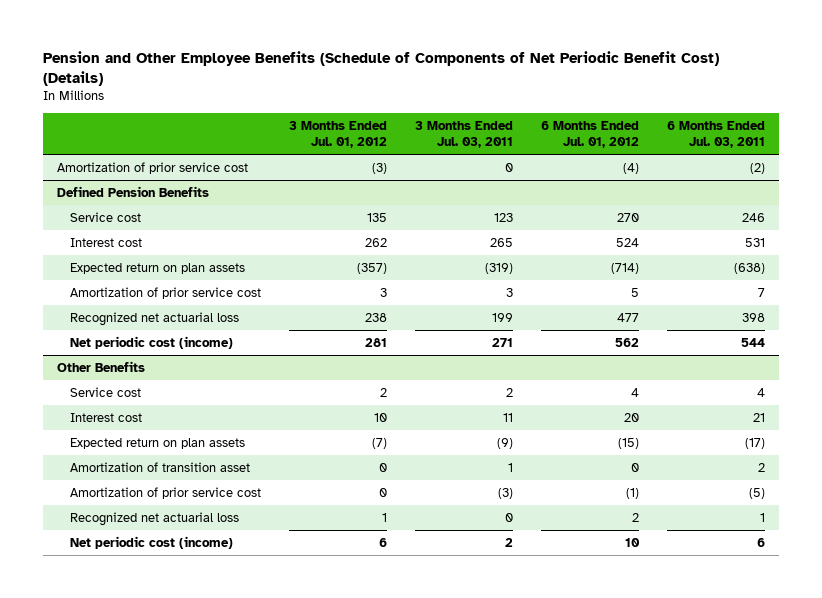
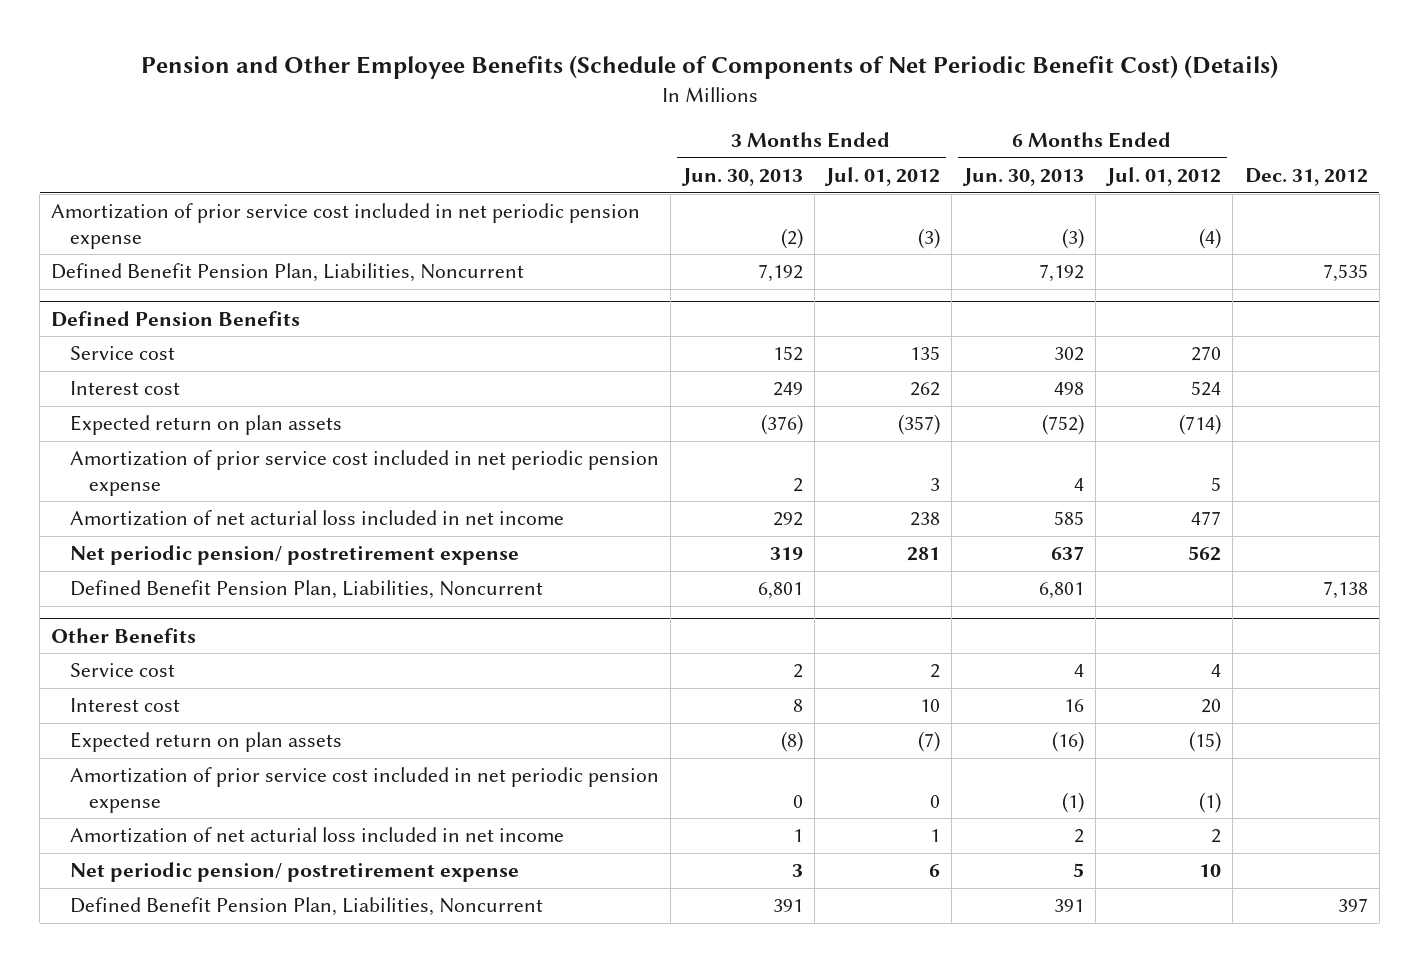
[415,120,514,149] 3 Months Ended Jul. 03, 2011 -> none
[666,120,765,149] 6 Months Ended Jul. 03, 2011 -> none
none -> [680,168,803,187] Jun. 30, 2013
none -> [961,168,1084,187] Jun. 30, 2013
none -> [1244,168,1368,187] Dec. 31, 2012
[57,161,249,174] Amortization of prior service cost -> none
none -> [51,203,641,249] Amortization of prior service cost included in net periodic pension expense
none -> [51,263,525,283] Defined Benefit Pension Plan, Liabilities, Noncurrent
[70,286,262,299] Amortization of prior service cost -> none
none -> [70,450,660,496] Amortization of prior service cost included in net periodic pension expense
[70,311,240,326] Recognized net actuarial loss -> [70,510,565,527] Amortization of net acturial loss included in net income
[70,335,234,349] Net periodic cost (income) -> [70,545,520,566] Net periodic pension/ postretirement expense
none -> [70,580,544,600] Defined Benefit Pension Plan, Liabilities, Noncurrent
[70,461,251,472] Amortization of transition asset -> none
[70,486,262,499] Amortization of prior service cost -> none
none -> [70,767,660,813] Amortization of prior service cost included in net periodic pension expense
[70,511,240,526] Recognized net actuarial loss -> [70,827,565,844] Amortization of net acturial loss included in net income
[70,535,234,549] Net periodic cost (income) -> [70,862,520,883] Net periodic pension/ postretirement expense
none -> [70,897,544,917] Defined Benefit Pension Plan, Liabilities, Noncurrent

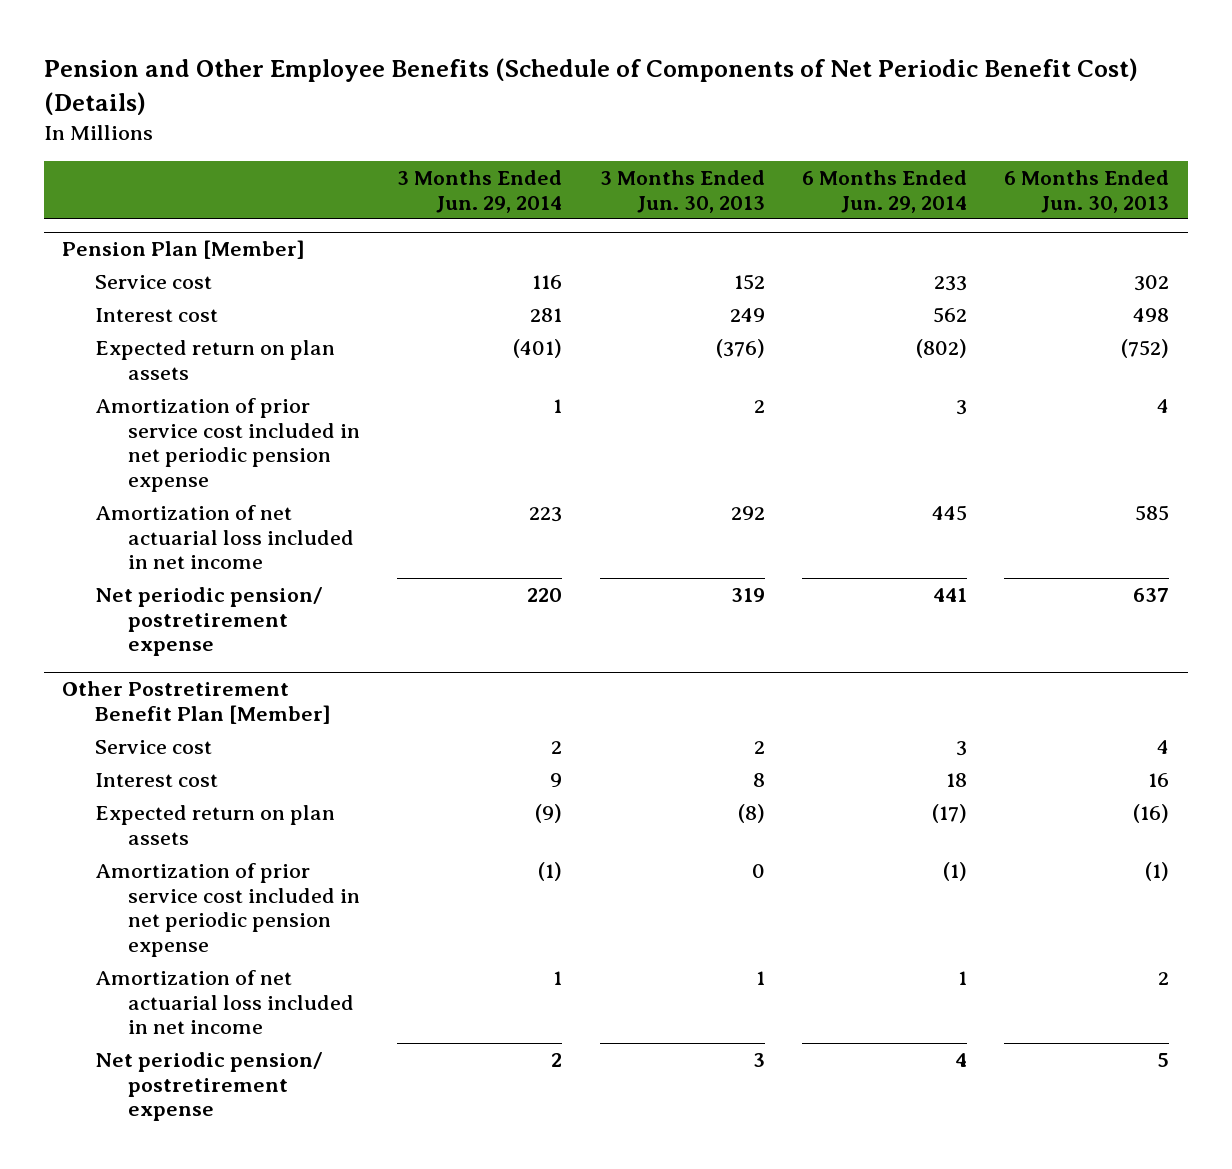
[824,167,941,187] Jul. 01, 2012 -> none
[1105,167,1222,187] Jul. 01, 2012 -> none
[1244,168,1368,187] Dec. 31, 2012 -> none
none -> [397,170,563,213] 3 Months Ended Jun. 29, 2014
none -> [801,170,967,213] 6 Months Ended Jun. 29, 2014
[51,203,641,249] Amortization of prior service cost included in net periodic pension expense -> none
[51,263,525,283] Defined Benefit Pension Plan, Liabilities, Noncurrent -> none
[51,310,301,327] Defined Pension Benefits -> none
none -> [62,240,306,260] Pension Plan [Member]
[70,510,565,527] Amortization of net acturial loss included in net income -> [95,504,354,570] Amortization of net actuarial loss included in net income
[70,580,544,600] Defined Benefit Pension Plan, Liabilities, Noncurrent -> none
[51,627,197,643] Other Benefits -> none
none -> [62,681,332,725] Other Postretirement Benefit Plan [Member]
[70,827,565,844] Amortization of net acturial loss included in net income -> [95,969,354,1035] Amortization of net actuarial loss included in net income
[70,897,544,917] Defined Benefit Pension Plan, Liabilities, Noncurrent -> none

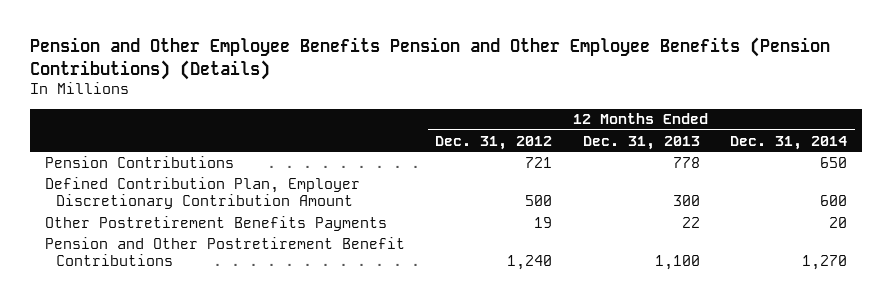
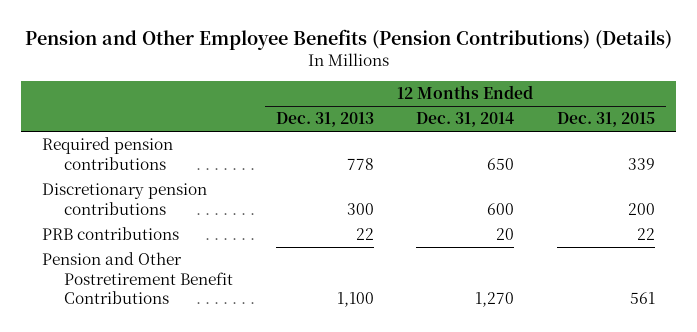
[29,37,830,80] Pension and Other Employee Benefits Pension and Other Employee Benefits (Pension Contributions) (Details) -> [24,28,672,50] Pension and Other Employee Benefits (Pension Contributions) (Details)
[435,135,553,150] Dec. 31, 2012 -> none
none -> [556,112,655,128] Dec. 31, 2015
[44,176,360,209] Defined Contribution Plan, Employer Discretionary Contribution Amount -> none
[44,155,234,168] Pension Contributions -> [42,137,174,170] Required pension contributions
none -> [42,183,208,215] Discretionary pension contributions
[44,215,387,231] Other Postretirement Benefits Payments -> [42,227,180,241] PRB contributions

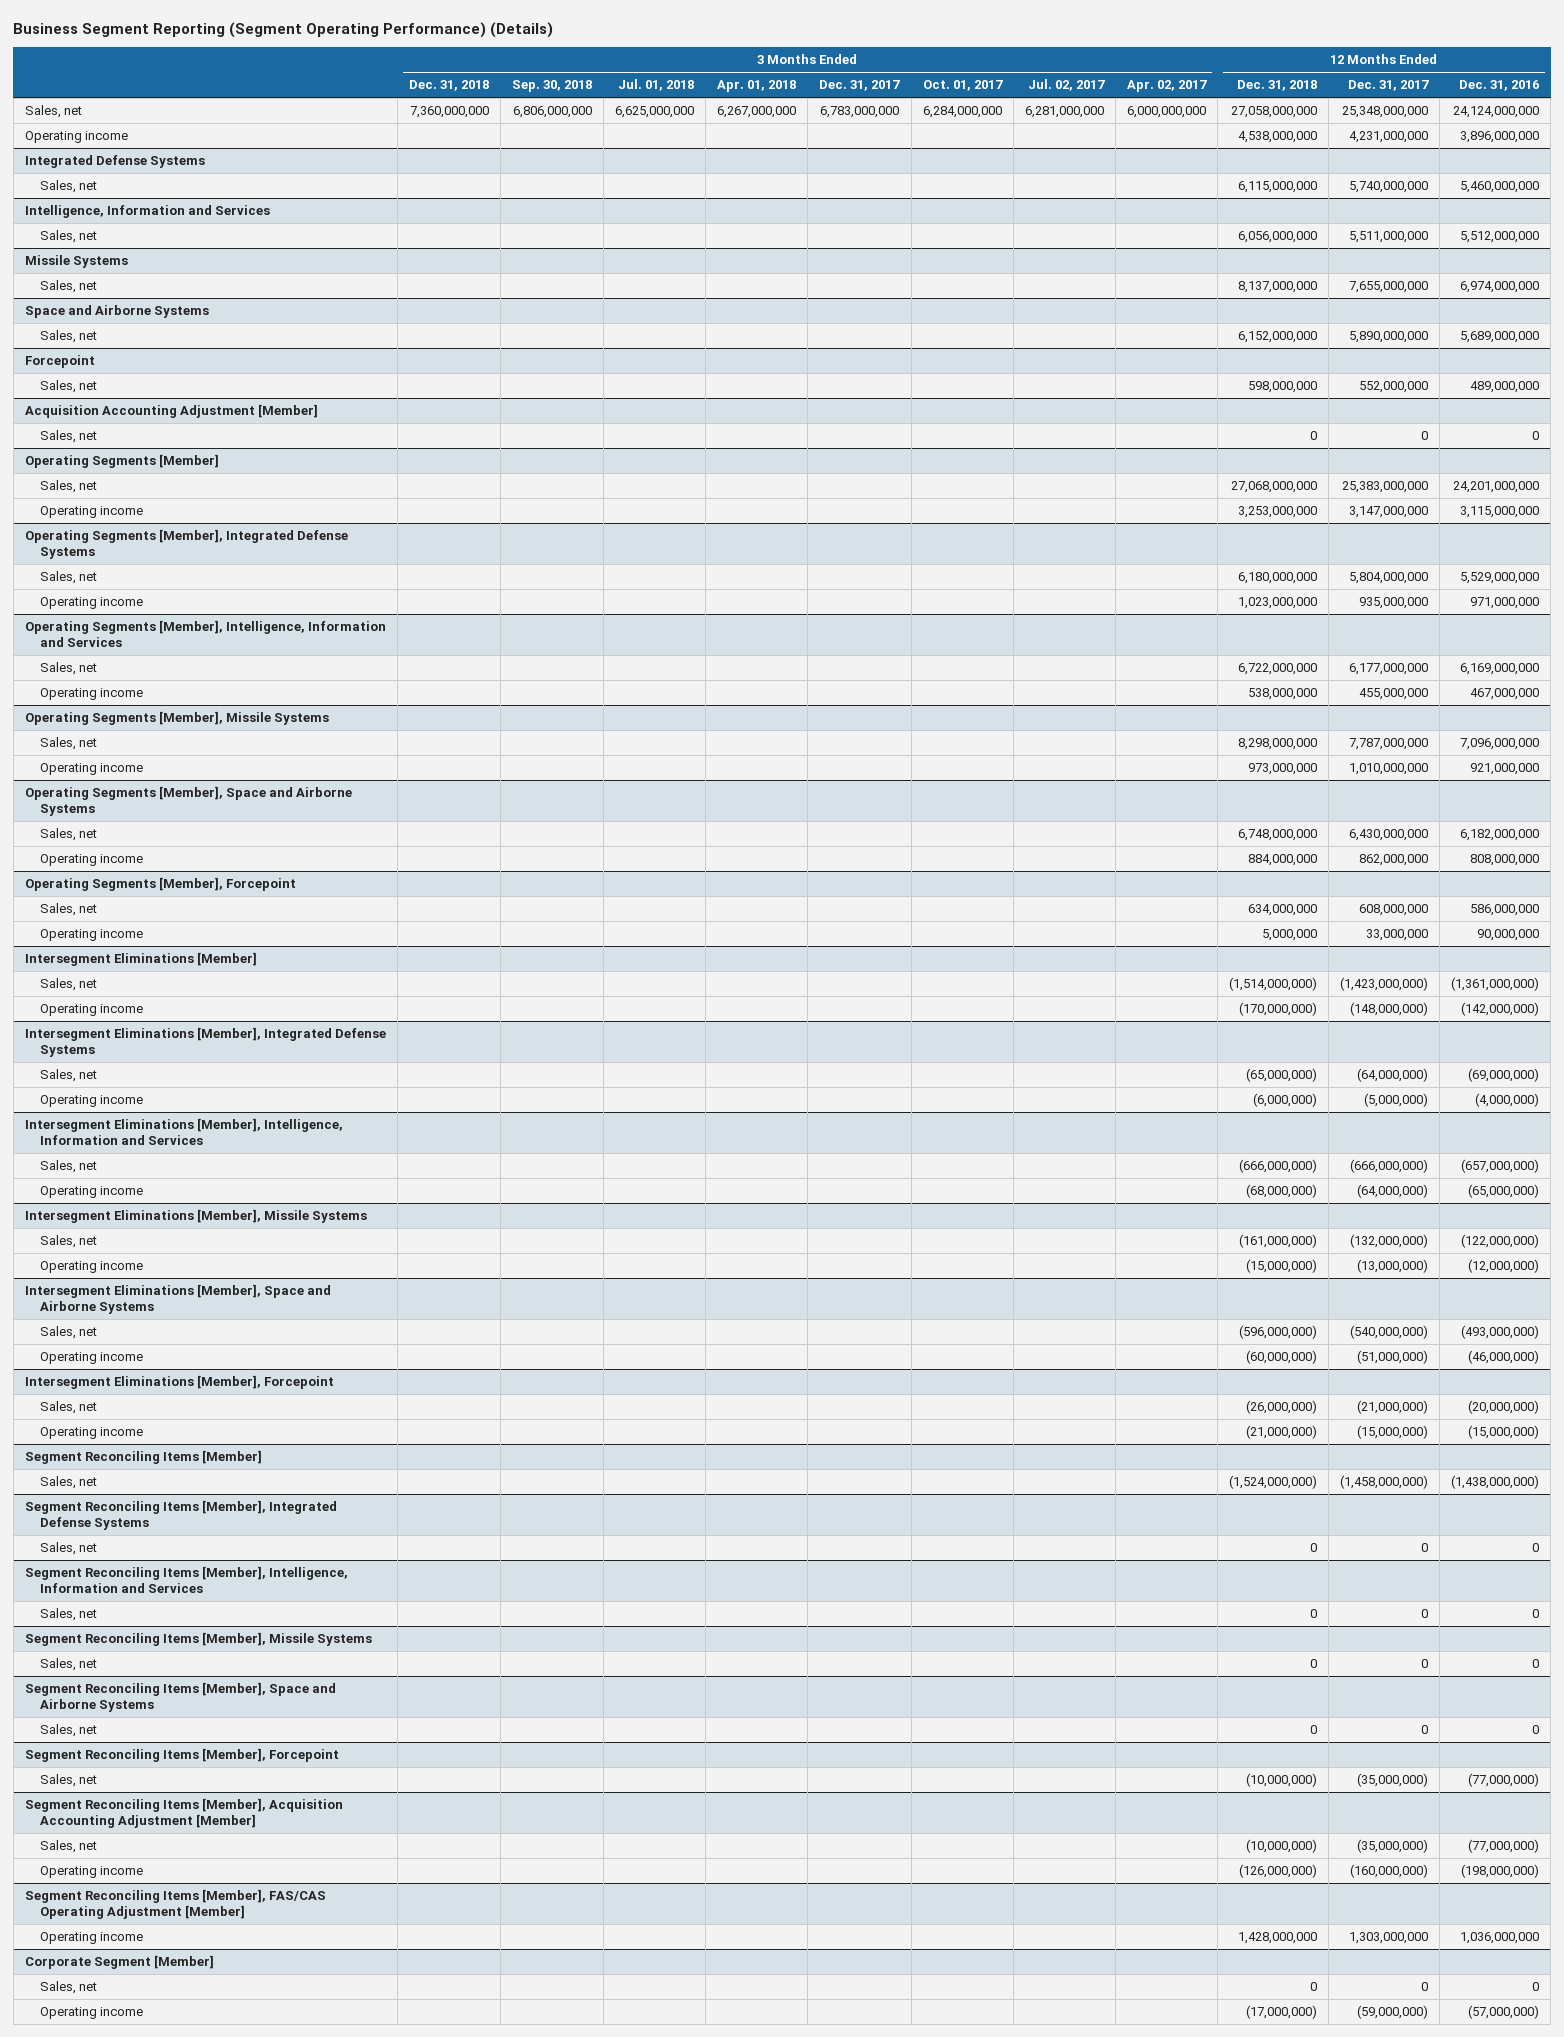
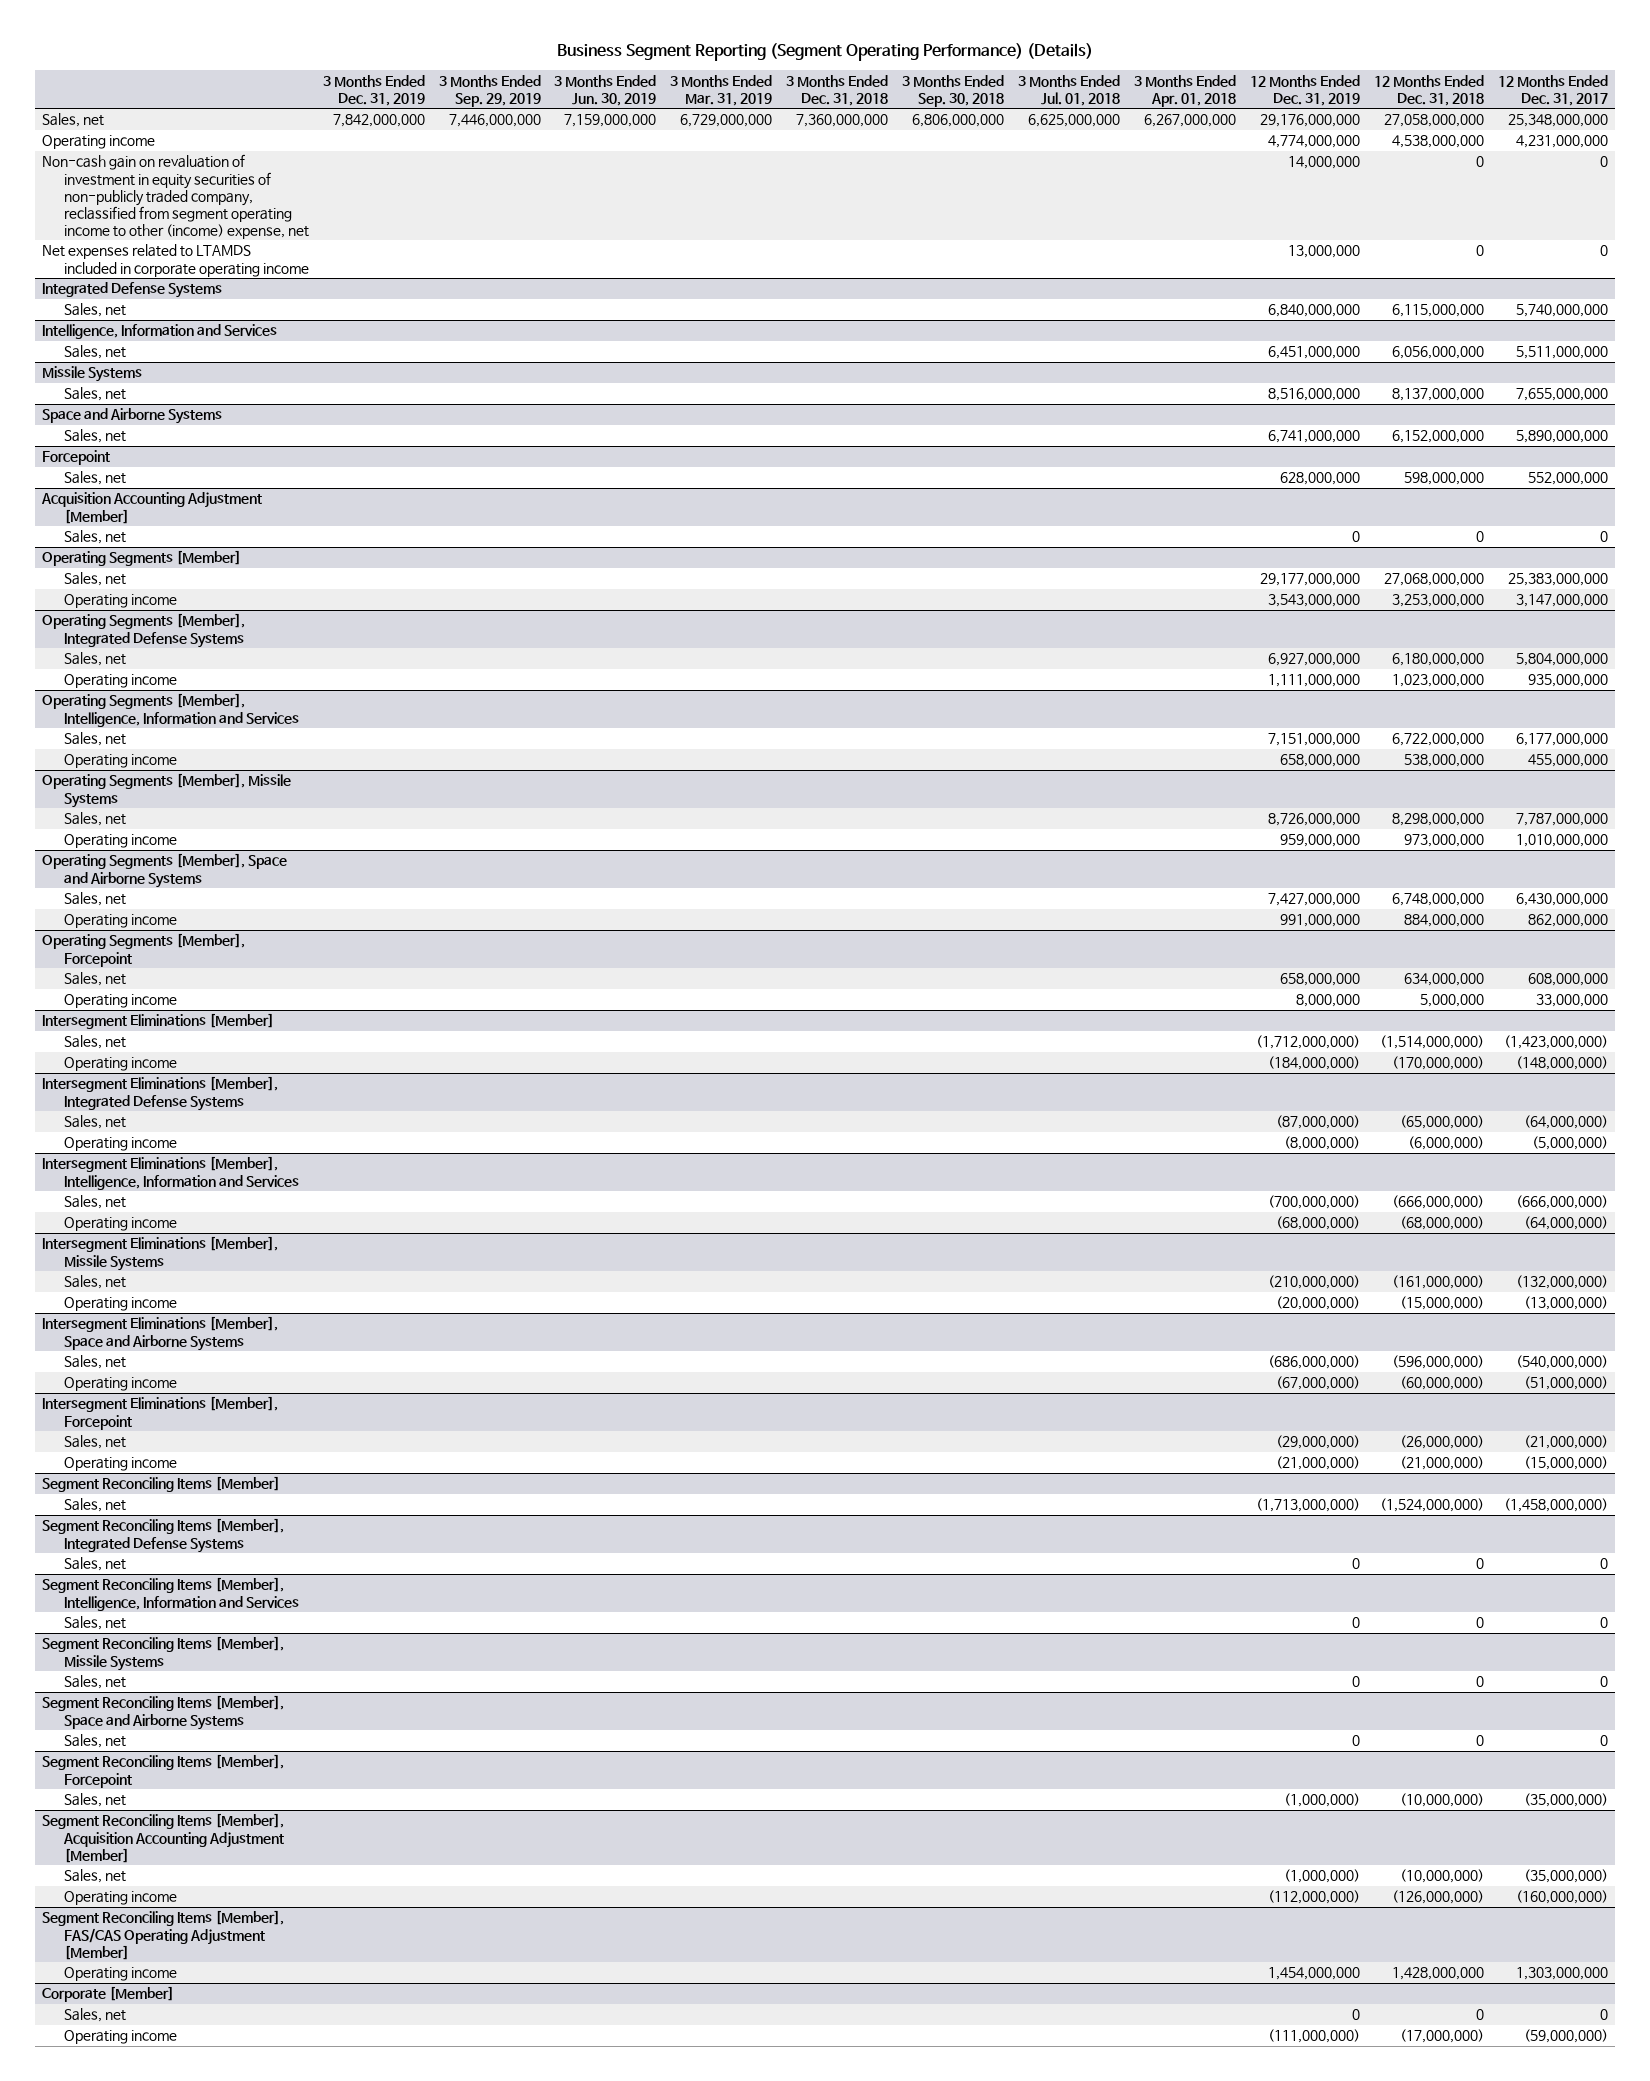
[819,80,901,92] Dec. 31, 2017 -> none
[922,80,1003,92] Oct. 01, 2017 -> none
[1027,79,1105,92] Jul. 02, 2017 -> none
[1126,80,1207,93] Apr. 02, 2017 -> none
[1459,80,1540,92] Dec. 31, 2016 -> none
none -> [322,74,425,106] 3 Months Ended Dec. 31, 2019
none -> [438,74,541,107] 3 Months Ended Sep. 29, 2019
none -> [554,74,657,106] 3 Months Ended Jun. 30, 2019
none -> [670,74,773,106] 3 Months Ended Mar. 31, 2019
none -> [1250,74,1361,106] 12 Months Ended Dec. 31, 2019
none -> [41,154,309,239] Non-cash gain on revaluation of investment in equity securities of non-publicly traded company, reclassified from segment operating income to other (income) expense, net
none -> [41,244,309,277] Net expenses related to LTAMDS included in corporate operating income
[24,1955,214,1970] Corporate Segment [Member] -> [41,1986,174,2003] Corporate [Member]

